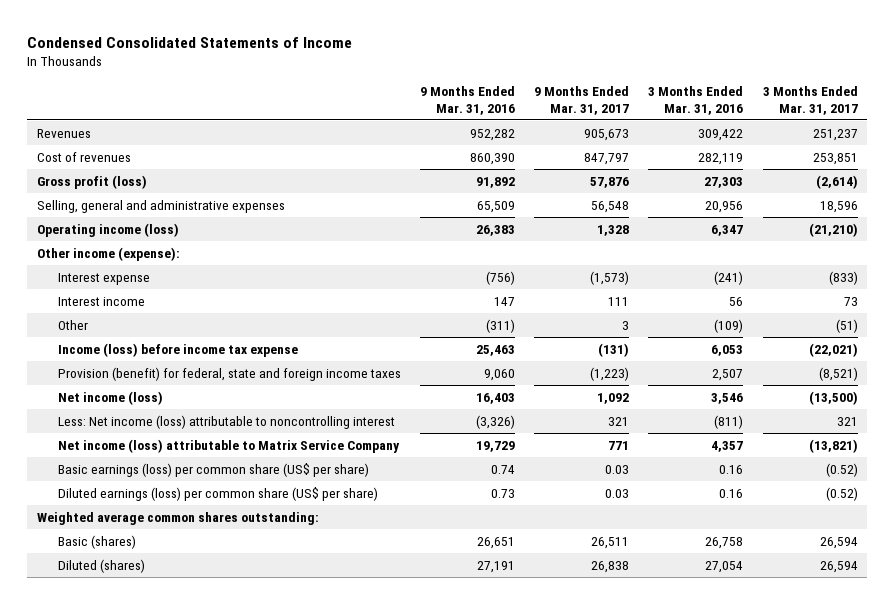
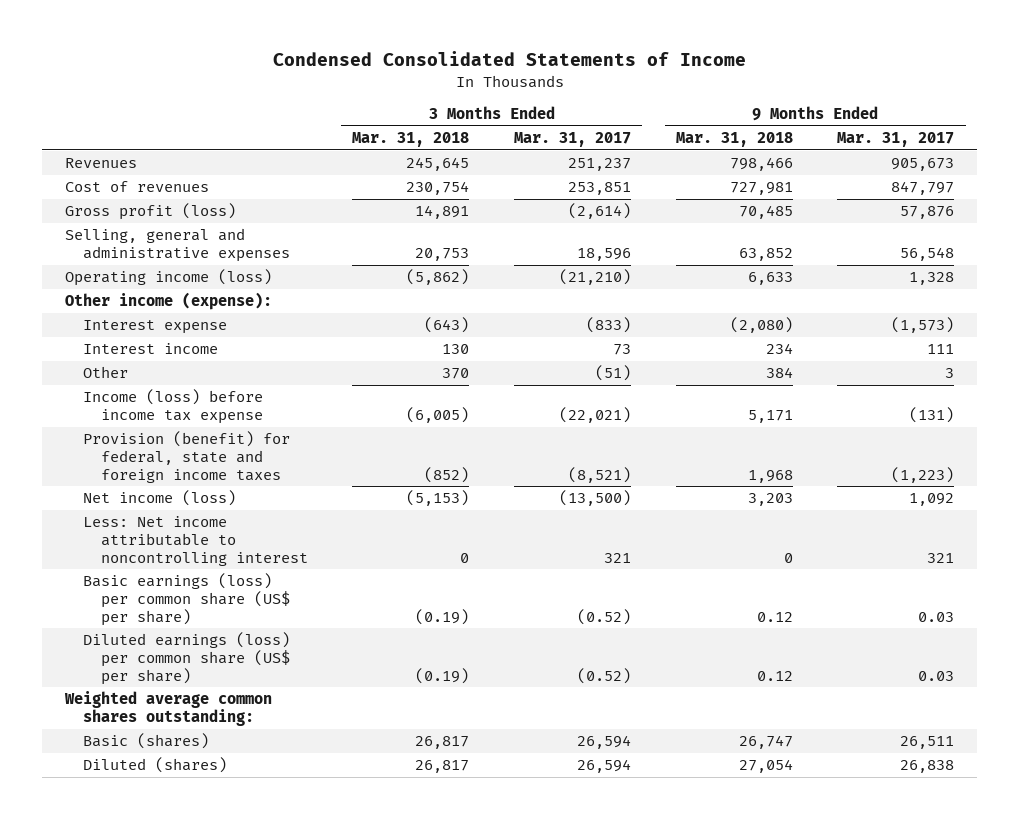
[419,86,515,115] 9 Months Ended Mar. 31, 2016 -> none
[648,86,744,115] 3 Months Ended Mar. 31, 2016 -> none
none -> [352,131,470,147] Mar. 31, 2018
none -> [675,131,793,147] Mar. 31, 2018
[57,438,400,453] Net income (loss) attributable to Matrix Service Company -> none
[57,414,395,429] Less: Net income (loss) attributable to noncontrolling interest -> [82,516,308,566] Less: Net income attributable to noncontrolling interest

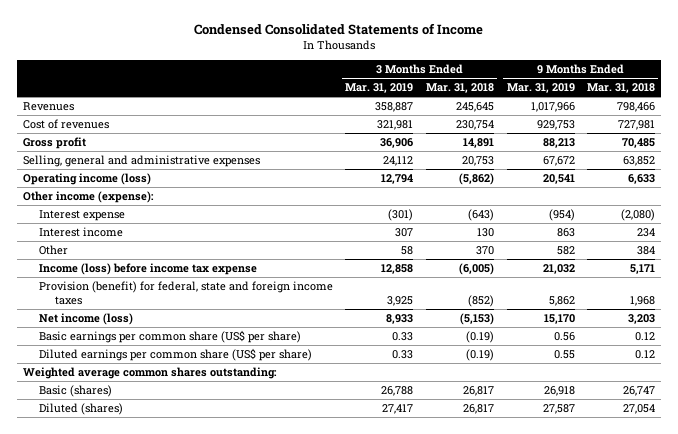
[514,131,632,147] Mar. 31, 2017 -> none
[837,131,955,147] Mar. 31, 2017 -> none
none -> [345,83,414,94] Mar. 31, 2019
none -> [506,83,575,94] Mar. 31, 2019
[64,203,236,221] Gross profit (loss) -> [22,137,86,150] Gross profit
[82,516,308,566] Less: Net income attributable to noncontrolling interest -> none
[82,573,290,626] Basic earnings (loss) per common share (US$ per share) -> [38,330,301,344] Basic earnings per common share (US$ per share)
[82,632,290,685] Diluted earnings (loss) per common share (US$ per share) -> [38,348,312,362] Diluted earnings per common share (US$ per share)

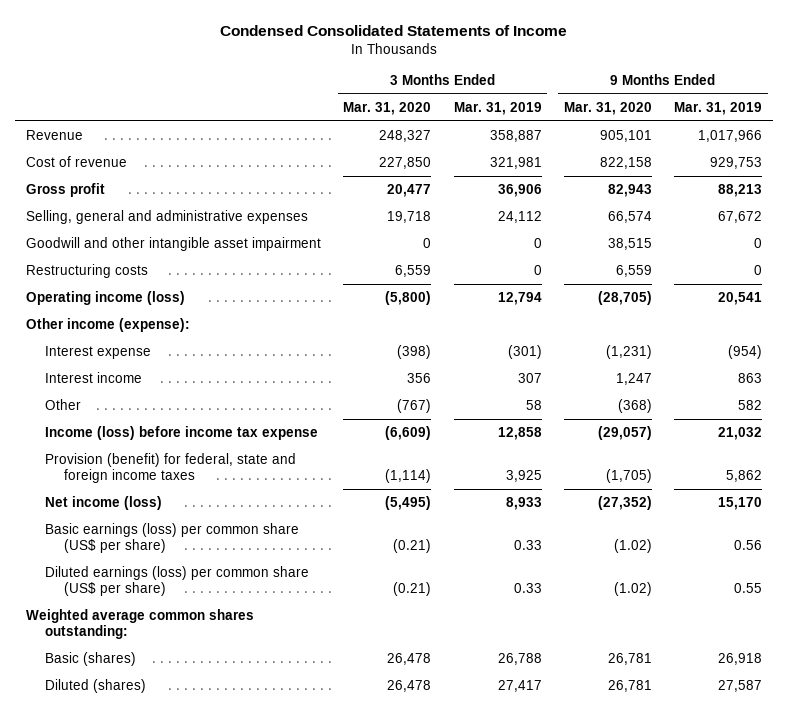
[425,83,494,94] Mar. 31, 2018 -> none
[587,83,656,94] Mar. 31, 2018 -> none
none -> [343,101,432,115] Mar. 31, 2020
none -> [563,101,652,115] Mar. 31, 2020
[22,102,74,112] Revenues -> [26,130,84,141] Revenue
[22,119,109,130] Cost of revenues -> [26,156,128,168] Cost of revenue
none -> [26,237,322,252] Goodwill and other intangible asset impairment
none -> [26,264,149,279] Restructuring costs
[38,330,301,344] Basic earnings per common share (US$ per share) -> [44,523,299,554] Basic earnings (loss) per common share (US$ per share)
[38,348,312,362] Diluted earnings per common share (US$ per share) -> [44,566,309,597] Diluted earnings (loss) per common share (US$ per share)

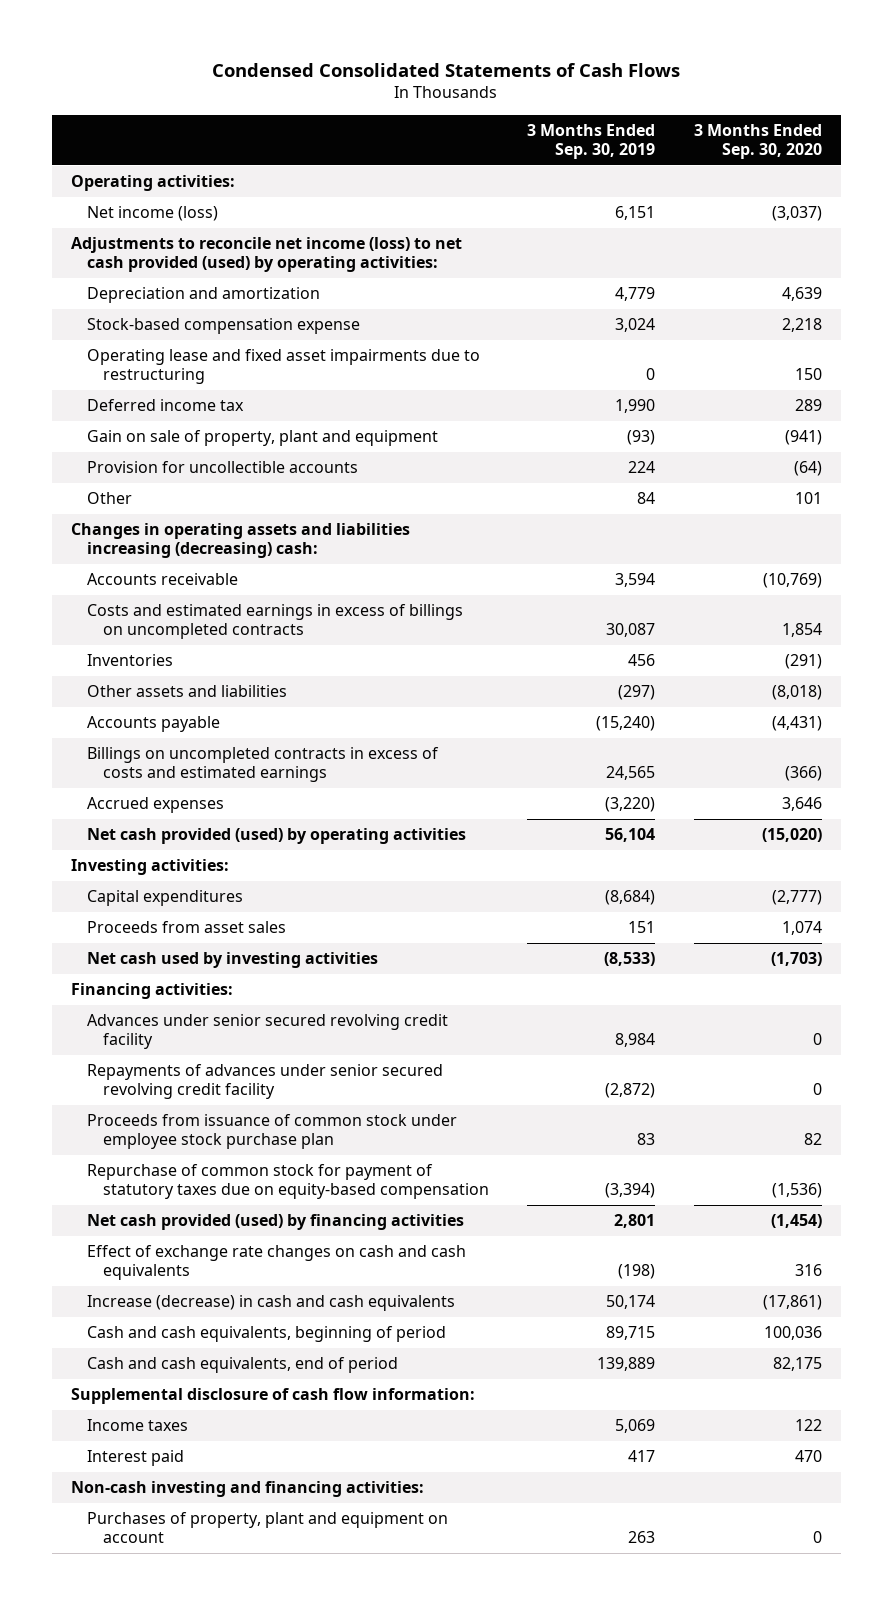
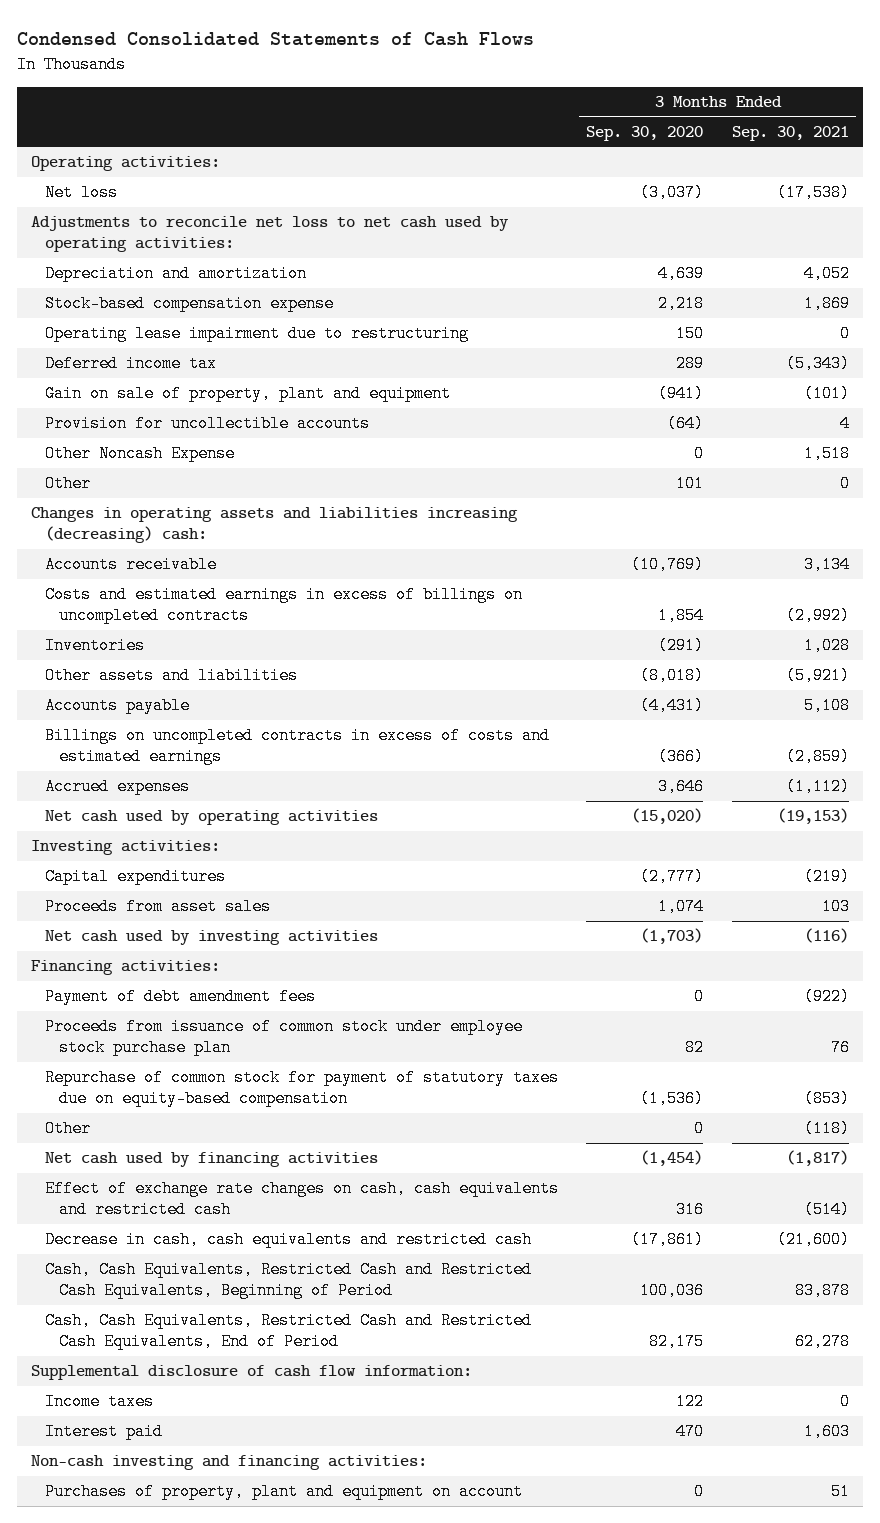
[527,124,656,159] 3 Months Ended Sep. 30, 2019 -> none
none -> [731,125,849,141] Sep. 30, 2021
[86,206,218,222] Net income (loss) -> [45,184,119,202] Net loss
[70,237,462,273] Adjustments to reconcile net income (loss) to net cash provided (used) by operating activities: -> [31,216,510,253] Adjustments to reconcile net loss to net cash used by operating activities:
[86,349,480,385] Operating lease and fixed asset impairments due to restructuring -> [45,325,470,343] Operating lease impairment due to restructuring
none -> [45,445,236,463] Other Noncash Expense
[86,828,466,845] Net cash provided (used) by operating activities -> [45,810,379,826] Net cash used by operating activities
[86,1014,448,1050] Advances under senior secured revolving credit facility -> none
[86,1064,443,1100] Repayments of advances under senior secured revolving credit facility -> none
none -> [45,988,317,1006] Payment of debt amendment fees
none -> [45,1120,92,1138] Other
[86,1214,464,1231] Net cash provided (used) by financing activities -> [45,1152,379,1168] Net cash used by financing activities
[86,1245,466,1281] Effect of exchange rate changes on cash and cash equivalents -> [45,1180,560,1219] Effect of exchange rate changes on cash, cash equivalents and restricted cash
[86,1295,455,1312] Increase (decrease) in cash and cash equivalents -> [45,1231,533,1249] Decrease in cash, cash equivalents and restricted cash
[86,1326,446,1343] Cash and cash equivalents, beginning of period -> [45,1261,533,1300] Cash, Cash Equivalents, Restricted Cash and Restricted Cash Equivalents, Beginning of Period
[86,1357,398,1374] Cash and cash equivalents, end of period -> [45,1312,533,1351] Cash, Cash Equivalents, Restricted Cash and Restricted Cash Equivalents, End of Period

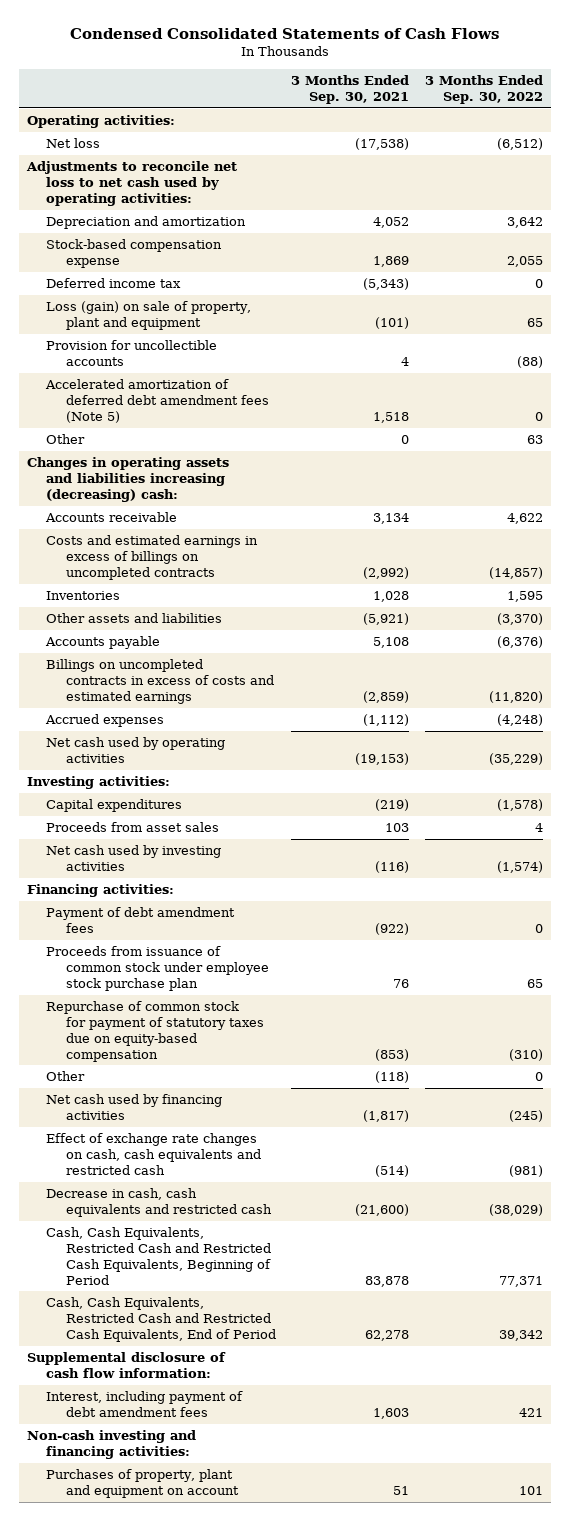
[586,125,704,141] Sep. 30, 2020 -> none
none -> [424,74,543,104] 3 Months Ended Sep. 30, 2022
[45,325,470,343] Operating lease impairment due to restructuring -> none
[45,385,452,403] Gain on sale of property, plant and equipment -> [46,301,252,330] Loss (gain) on sale of property, plant and equipment
[45,445,236,463] Other Noncash Expense -> [45,379,269,423] Accelerated amortization of deferred debt amendment fees (Note 5)
[45,1393,155,1411] Income taxes -> none
[45,1423,164,1441] Interest paid -> [46,1391,244,1417] Interest, including payment of debt amendment fees

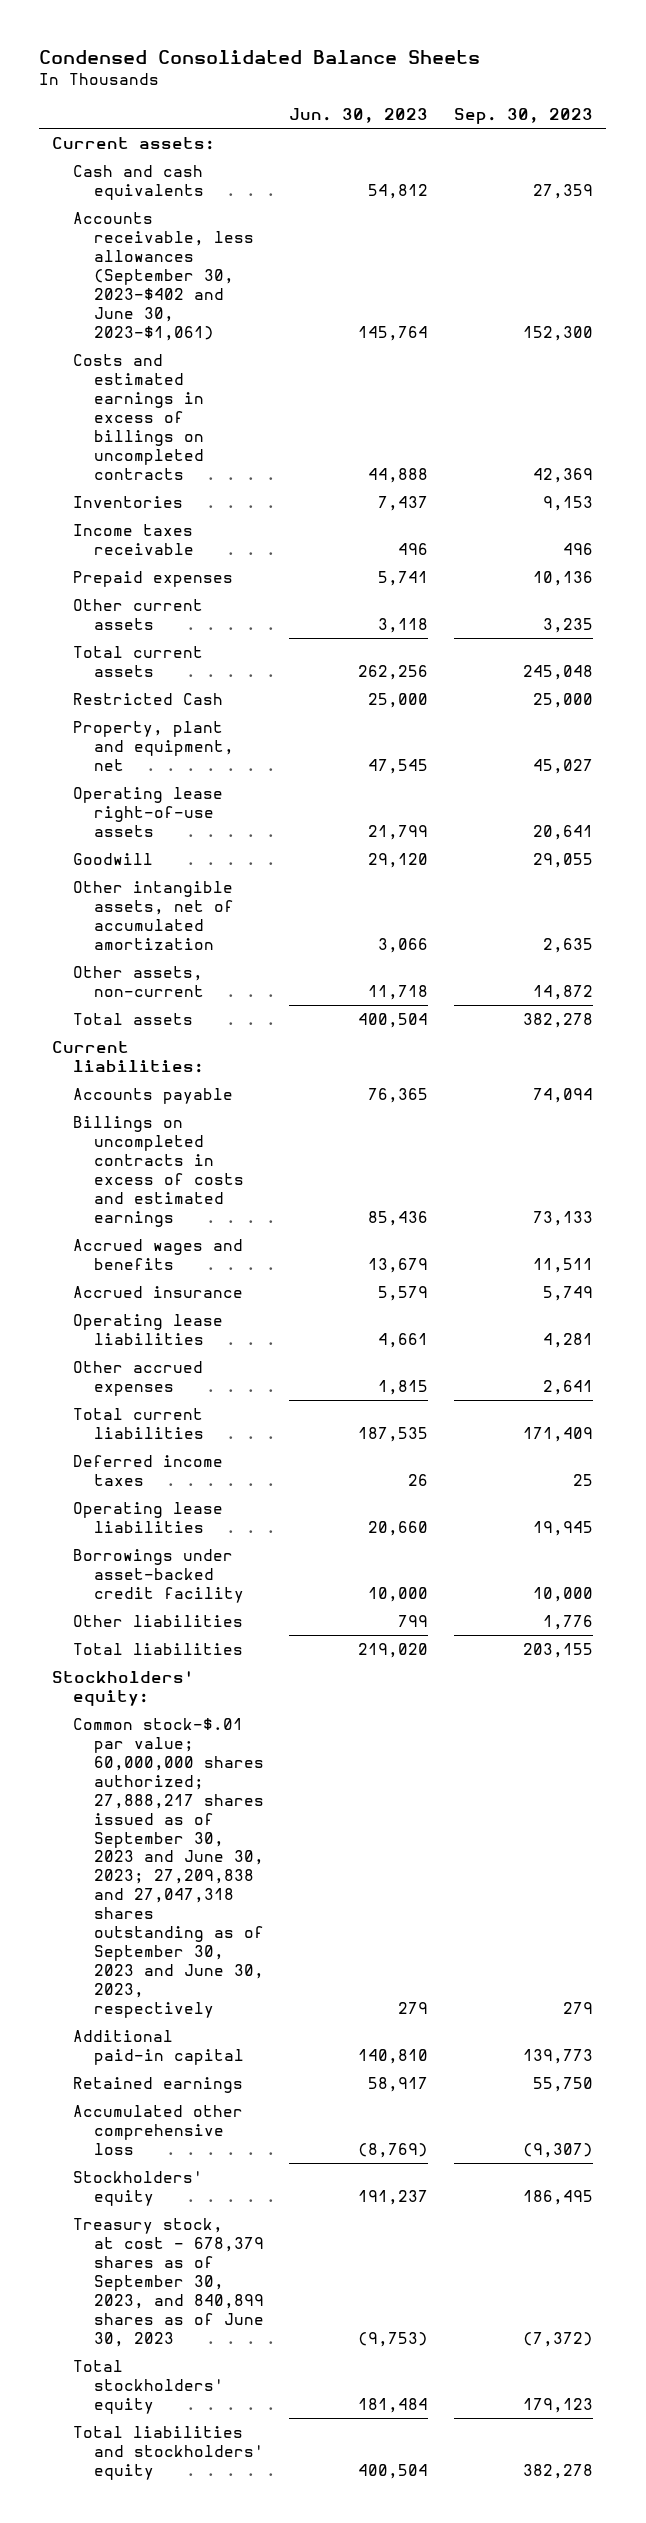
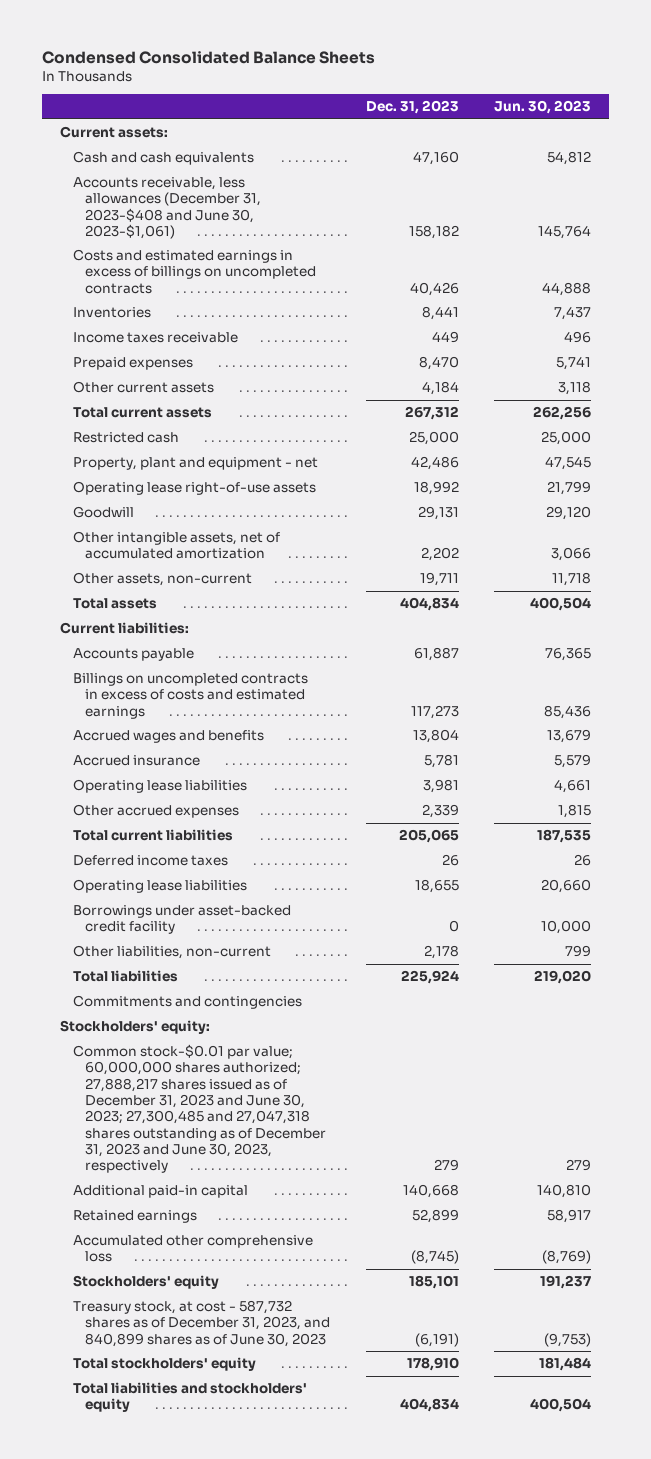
[454,108,594,125] Sep. 30, 2023 -> none
none -> [365,100,459,115] Dec. 31, 2023
[72,211,254,341] Accounts receivable, less allowances (September 30, 2023-$402 and June 30, 2023-$1,061) -> [72,177,262,240] Accounts receivable, less allowances (December 31, 2023-$408 and June 30, 2023-$1,061)
[72,692,223,705] Restricted Cash -> [72,432,179,444] Restricted cash
[72,720,234,771] Property, plant and equipment, net -> [72,457,318,471] Property, plant and equipment - net
[72,1614,243,1627] Other liabilities -> [72,945,271,960] Other liabilities, non-current
none -> [72,995,302,1010] Commitments and contingencies
[72,1717,264,2018] Common stock-$.01 par value; 60,000,000 shares authorized; 27,888,217 shares issued as of September 30, 2023 and June 30, 2023; 27,209,838 and 27,047,318 shares outstanding as of September 30, 2023 and June 30, 2023, respectively -> [72,1044,327,1174] Common stock-$0.01 par value; 60,000,000 shares authorized; 27,888,217 shares issued as of December 31, 2023 and June 30, 2023; 27,300,485 and 27,047,318 shares outstanding as of December 31, 2023 and June 30, 2023, respectively
[72,2217,264,2347] Treasury stock, at cost - 678,379 shares as of September 30, 2023, and 840,899 shares as of June 30, 2023 -> [72,1300,331,1347] Treasury stock, at cost - 587,732 shares as of December 31, 2023, and 840,899 shares as of June 30, 2023

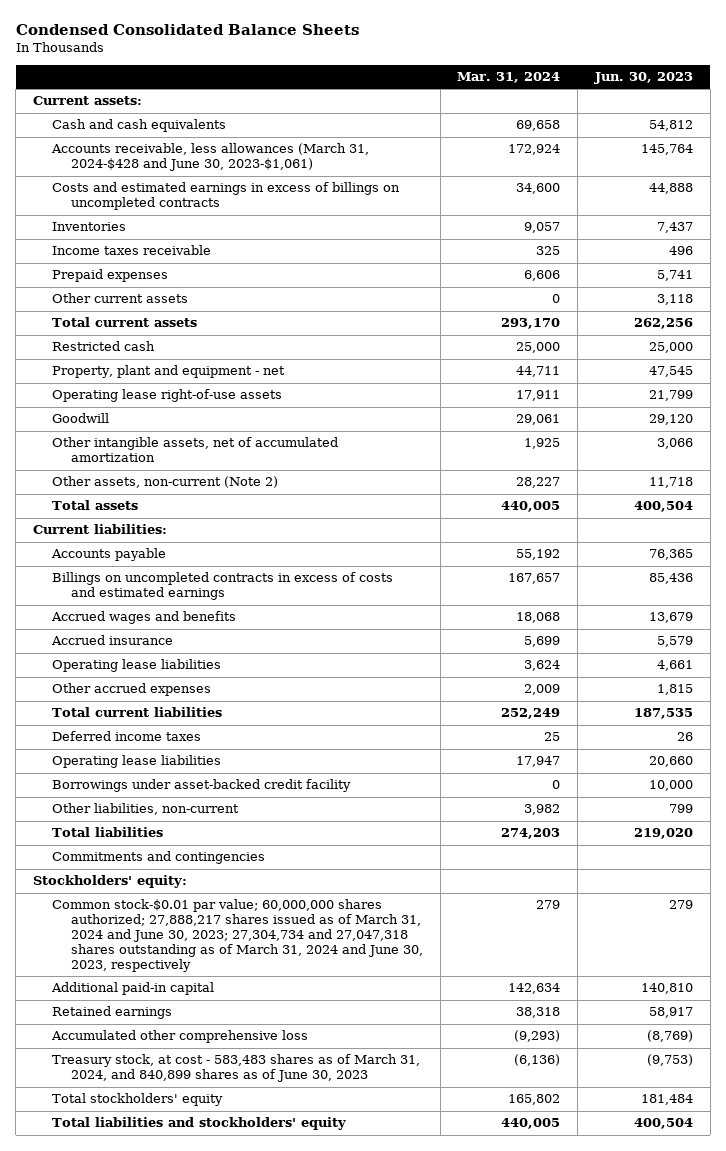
[365,100,459,115] Dec. 31, 2023 -> none
none -> [457,72,561,84] Mar. 31, 2024
[72,177,262,240] Accounts receivable, less allowances (December 31, 2023-$408 and June 30, 2023-$1,061) -> [51,143,370,172] Accounts receivable, less allowances (March 31, 2024-$428 and June 30, 2023-$1,061)
[72,572,252,587] Other assets, non-current -> [52,476,279,489] Other assets, non-current (Note 2)
[72,1044,327,1174] Common stock-$0.01 par value; 60,000,000 shares authorized; 27,888,217 shares issued as of December 31, 2023 and June 30, 2023; 27,300,485 and 27,047,318 shares outstanding as of December 31, 2023 and June 30, 2023, respectively -> [52,899,423,972] Common stock-$0.01 par value; 60,000,000 shares authorized; 27,888,217 shares issued as of March 31, 2024 and June 30, 2023; 27,304,734 and 27,047,318 shares outstanding as of March 31, 2024 and June 30, 2023, respectively
[72,1275,219,1290] Stockholders' equity -> none
[72,1300,331,1347] Treasury stock, at cost - 587,732 shares as of December 31, 2023, and 840,899 shares as of June 30, 2023 -> [52,1054,421,1083] Treasury stock, at cost - 583,483 shares as of March 31, 2024, and 840,899 shares as of June 30, 2023

